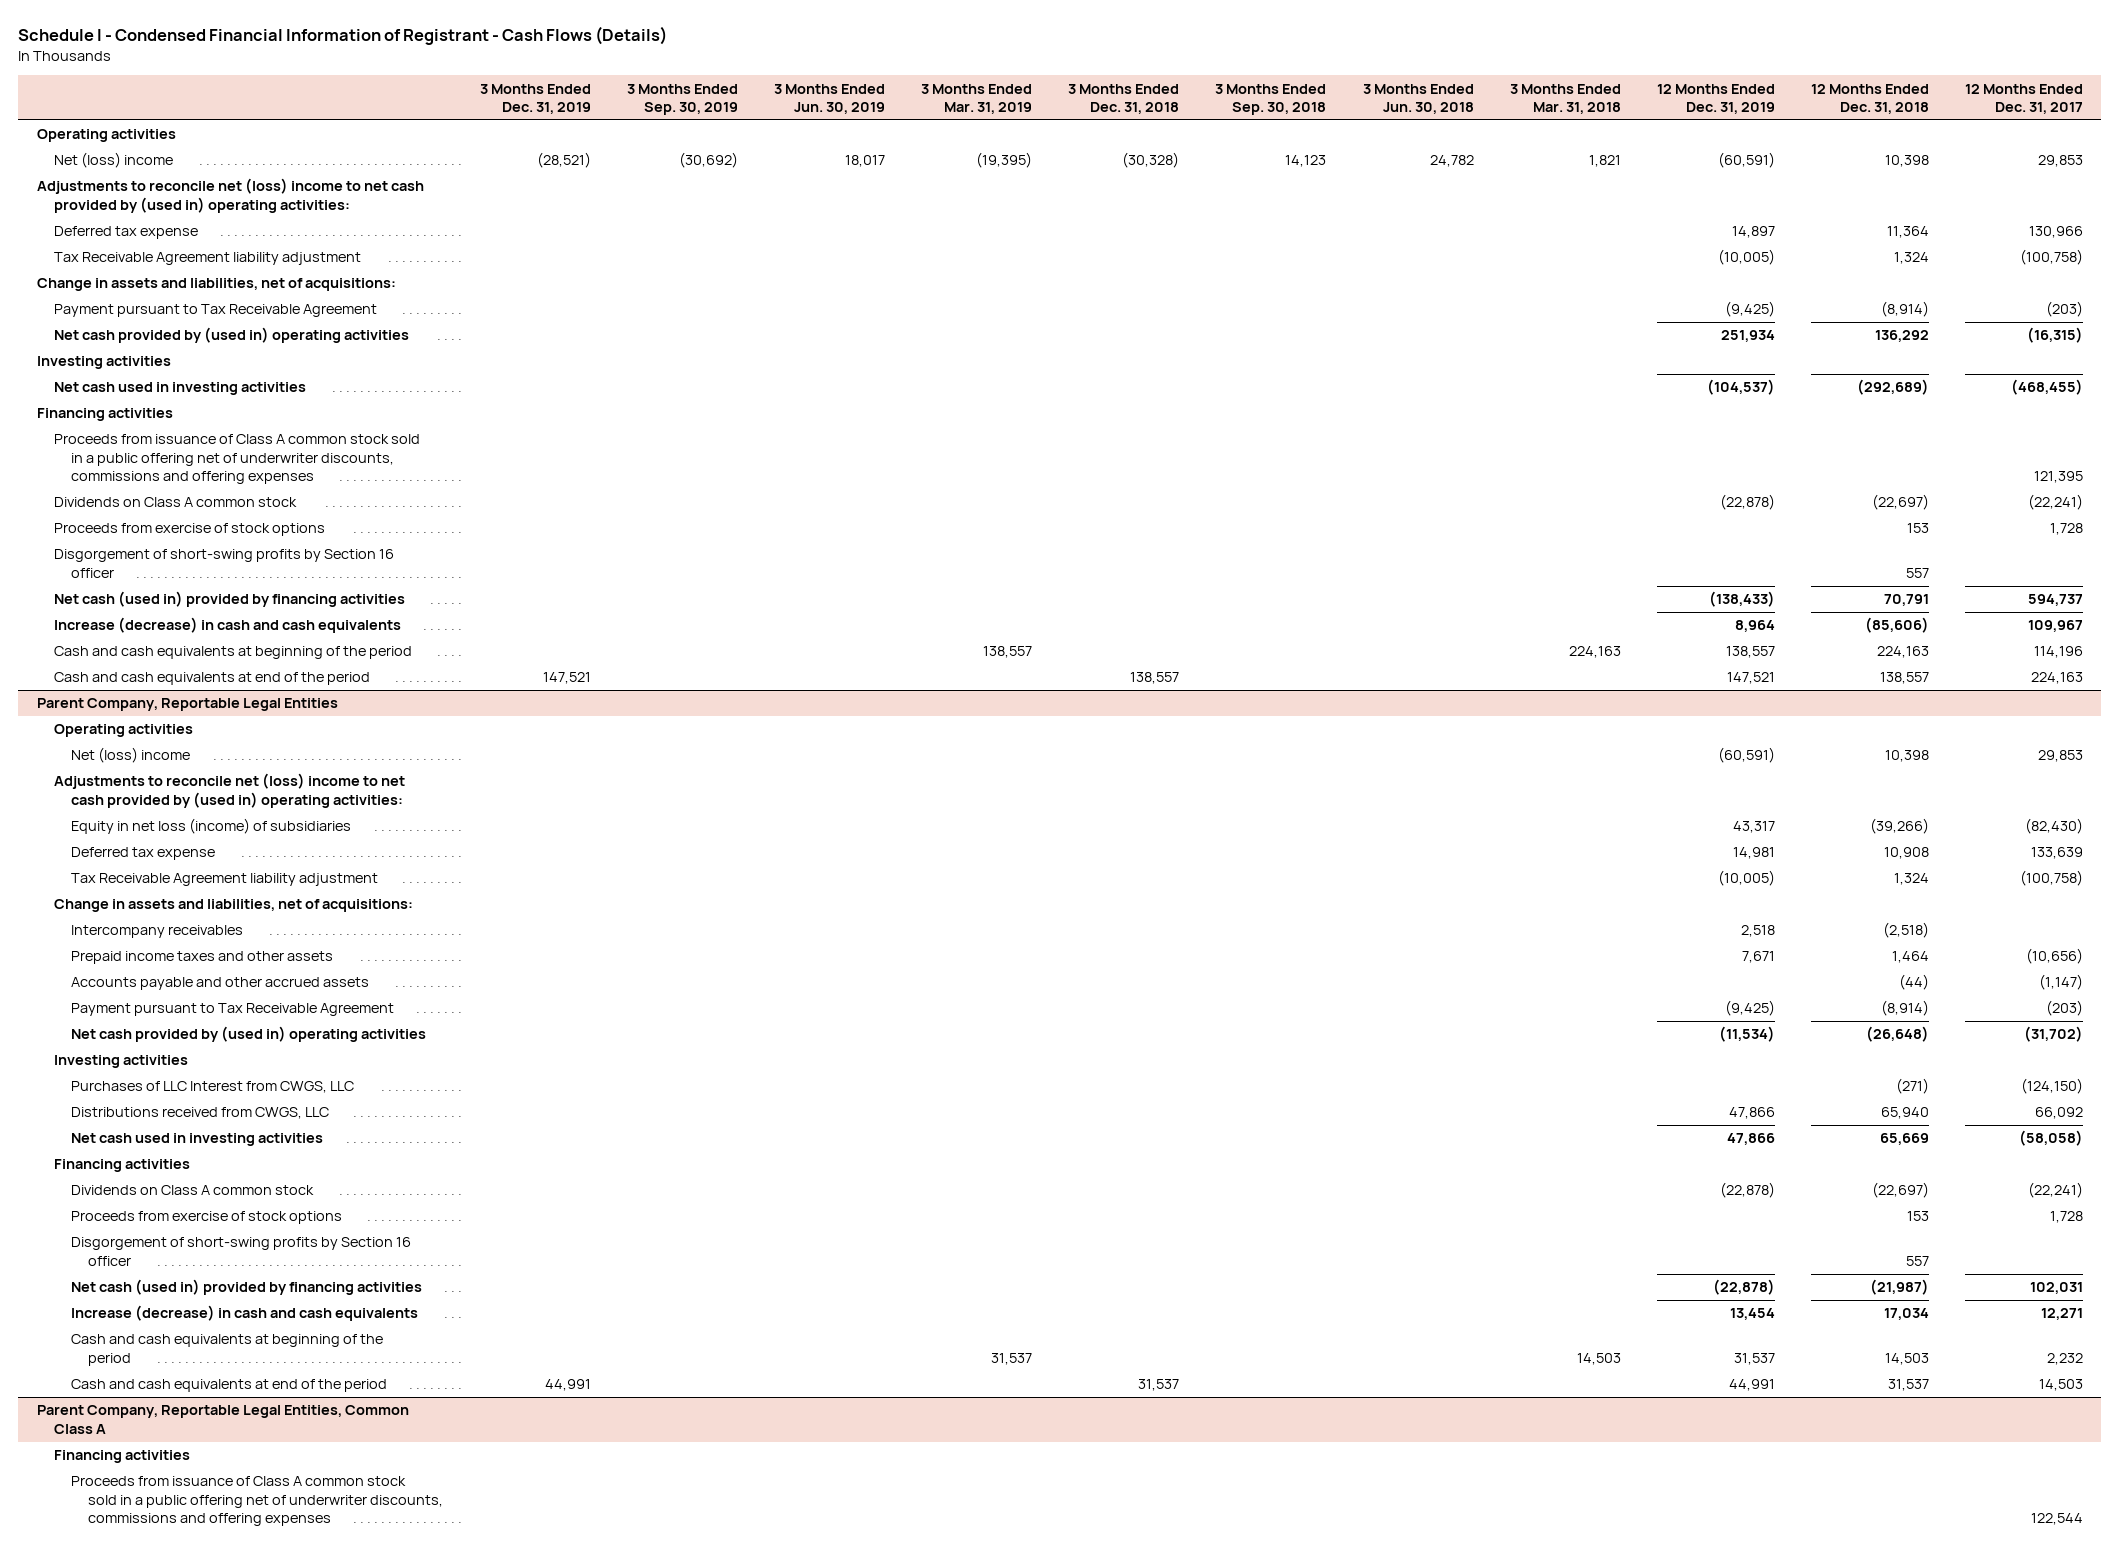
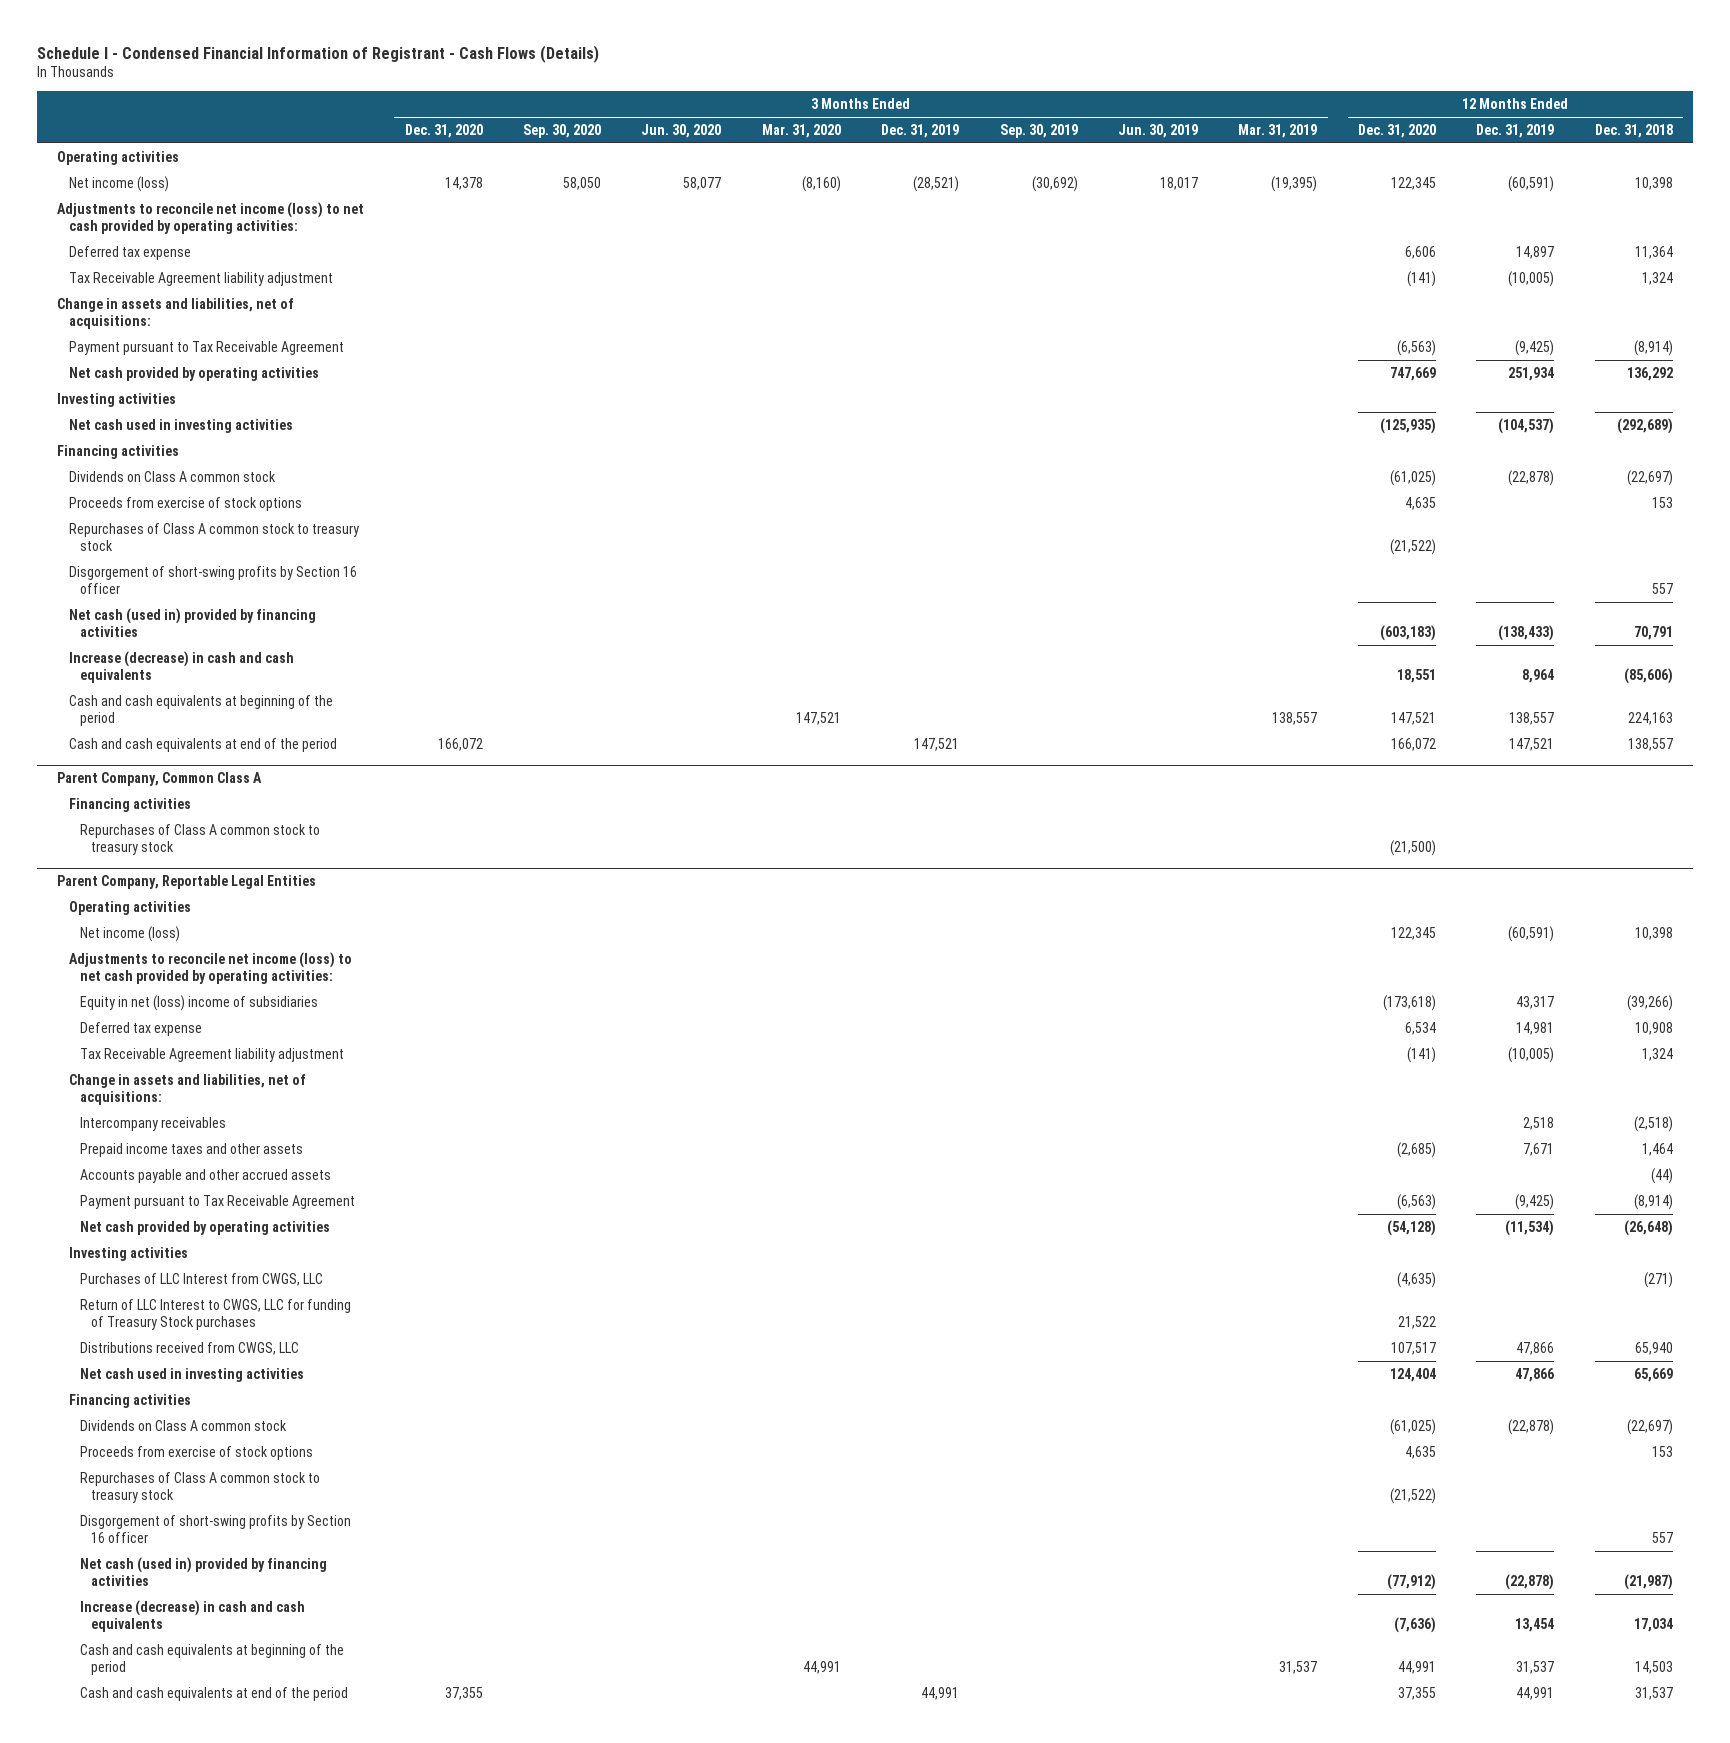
[1068,83,1180,114] 3 Months Ended Dec. 31, 2018 -> none
[1215,83,1327,115] 3 Months Ended Sep. 30, 2018 -> none
[1362,83,1474,114] 3 Months Ended Jun. 30, 2018 -> none
[1509,83,1621,114] 3 Months Ended Mar. 31, 2018 -> none
[1965,83,2084,114] 12 Months Ended Dec. 31, 2017 -> none
none -> [404,123,483,138] Dec. 31, 2020
none -> [522,123,601,138] Sep. 30, 2020
none -> [641,123,722,138] Jun. 30, 2020
none -> [761,123,841,138] Mar. 31, 2020
none -> [1357,123,1436,138] Dec. 31, 2020
[53,152,173,169] Net (loss) income -> [68,175,169,192] Net income (loss)
[36,178,424,213] Adjustments to reconcile net (loss) income to net cash provided by (used in) operating activities: -> [57,201,365,234] Adjustments to reconcile net income (loss) to net cash provided by operating activities:
[53,327,409,344] Net cash provided by (used in) operating activities -> [68,366,319,381] Net cash provided by operating activities
[53,434,420,485] Proceeds from issuance of Class A common stock sold in a public offering net of underwriter discounts, commissions and offering expenses -> none
none -> [68,522,359,551] Repurchases of Class A common stock to treasury stock
none -> [57,772,263,787] Parent Company, Common Class A
none -> [68,797,191,812] Financing activities
none -> [79,823,320,855] Repurchases of Class A common stock to treasury stock
[71,747,191,764] Net (loss) income -> [79,925,180,942] Net income (loss)
[53,773,405,808] Adjustments to reconcile net (loss) income to net cash provided by (used in) operating activities: -> [68,951,352,984] Adjustments to reconcile net income (loss) to net cash provided by operating activities:
[71,818,352,835] Equity in net loss (income) of subsidiaries -> [79,994,318,1011] Equity in net (loss) income of subsidiaries
[71,1026,427,1043] Net cash provided by (used in) operating activities -> [79,1220,330,1235] Net cash provided by operating activities
none -> [79,1298,351,1330] Return of LLC Interest to CWGS, LLC for funding of Treasury Stock purchases
none -> [79,1471,320,1503] Repurchases of Class A common stock to treasury stock
[36,1405,409,1434] Parent Company, Reportable Legal Entities, Common Class A -> none
[53,1450,190,1464] Financing activities -> none
[71,1476,444,1527] Proceeds from issuance of Class A common stock sold in a public offering net of underwriter discounts, commissions and offering expenses -> none

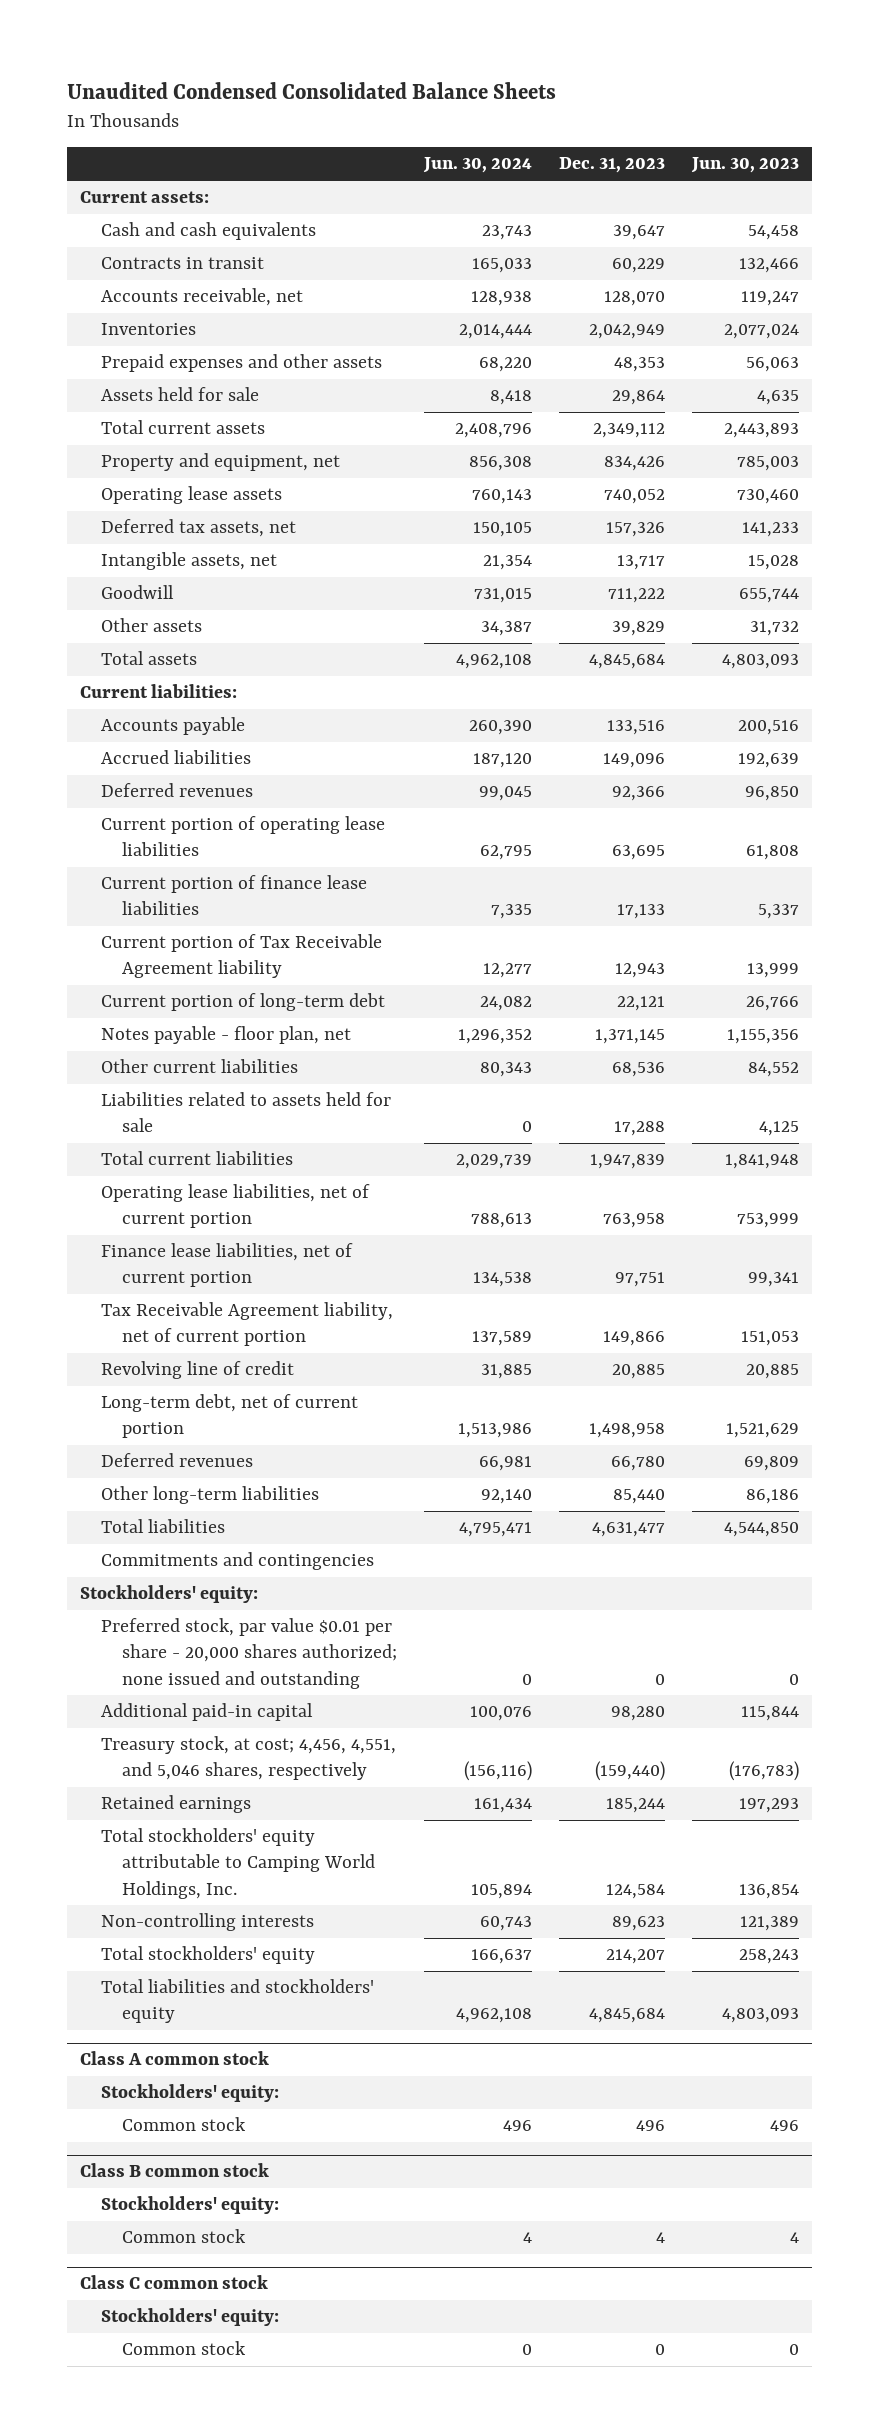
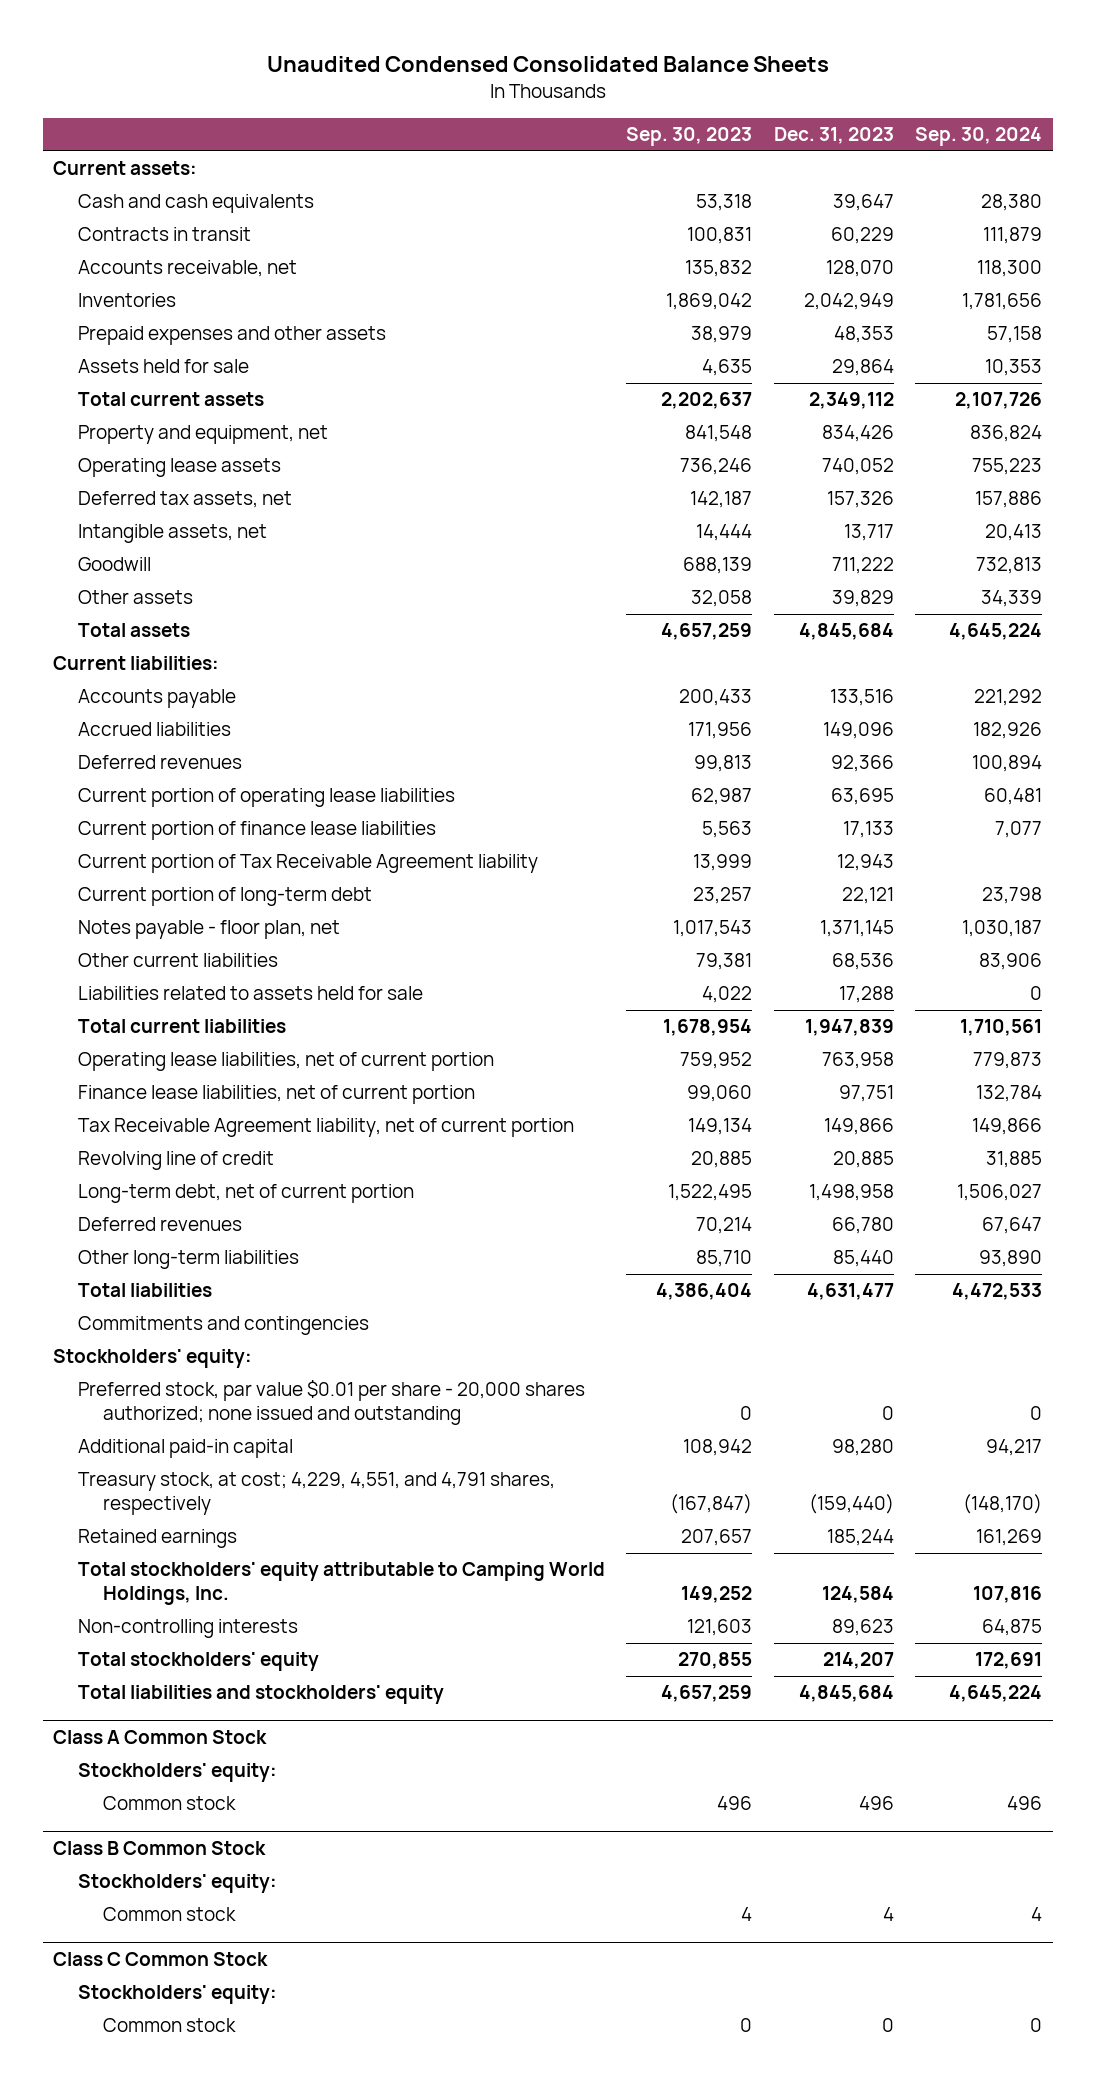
[422,157,532,174] Jun. 30, 2024 -> none
[690,157,799,174] Jun. 30, 2023 -> none
none -> [626,127,753,147] Sep. 30, 2023
none -> [915,127,1043,147] Sep. 30, 2024
[101,1736,397,1781] Treasury stock, at cost; 4,456, 4,551, and 5,046 shares, respectively -> [78,1472,556,1516] Treasury stock, at cost; 4,229, 4,551, and 4,791 shares, respectively
[80,2051,270,2066] Class A common stock -> [53,1730,268,1745] Class A Common Stock
[80,2163,270,2178] Class B common stock -> [53,1841,267,1856] Class B Common Stock
[80,2275,269,2290] Class C common stock -> [53,1952,269,1967] Class C Common Stock

